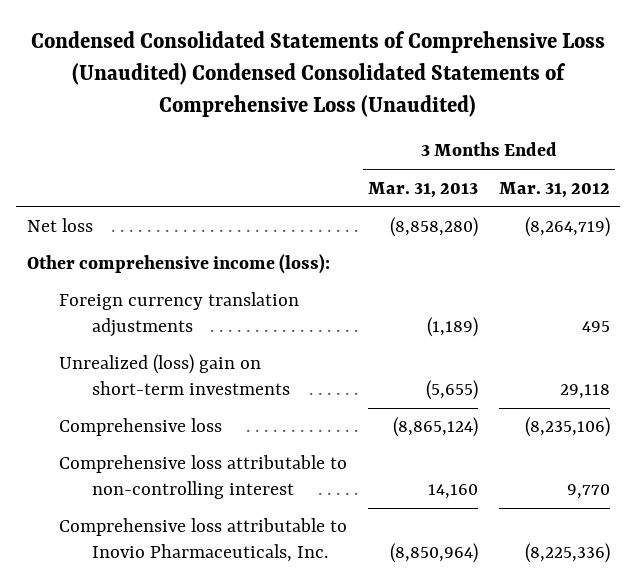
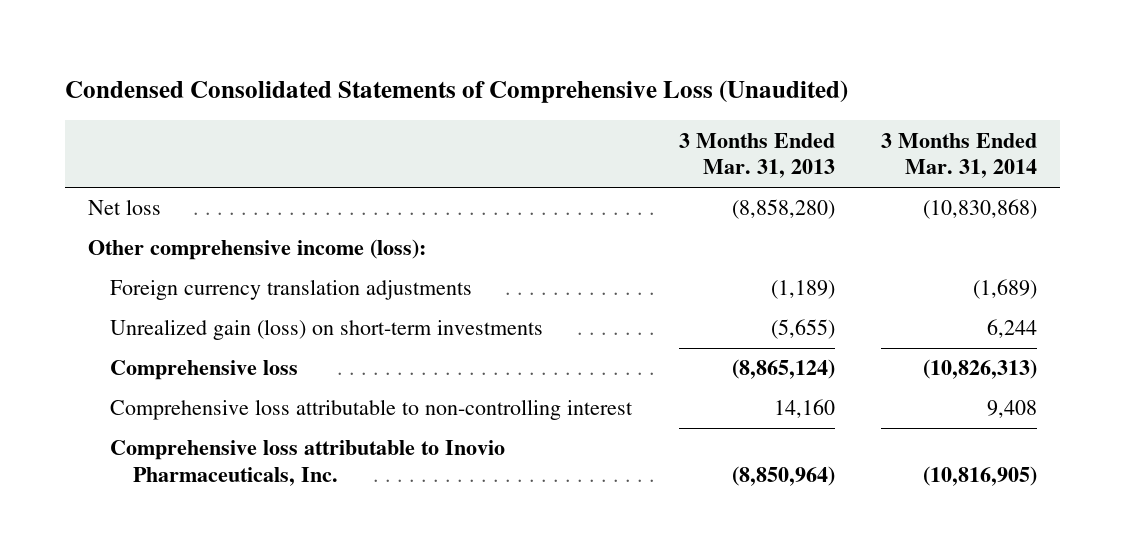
[31,31,606,117] Condensed Consolidated Statements of Comprehensive Loss (Unaudited) Condensed Consolidated Statements of Comprehensive Loss (Unaudited) -> [64,80,848,104] Condensed Consolidated Statements of Comprehensive Loss (Unaudited)
[498,181,610,198] Mar. 31, 2012 -> none
none -> [881,132,1038,179] 3 Months Ended Mar. 31, 2014
[59,354,290,395] Unrealized (loss) gain on short-term investments -> [110,319,544,341] Unrealized gain (loss) on short-term investments

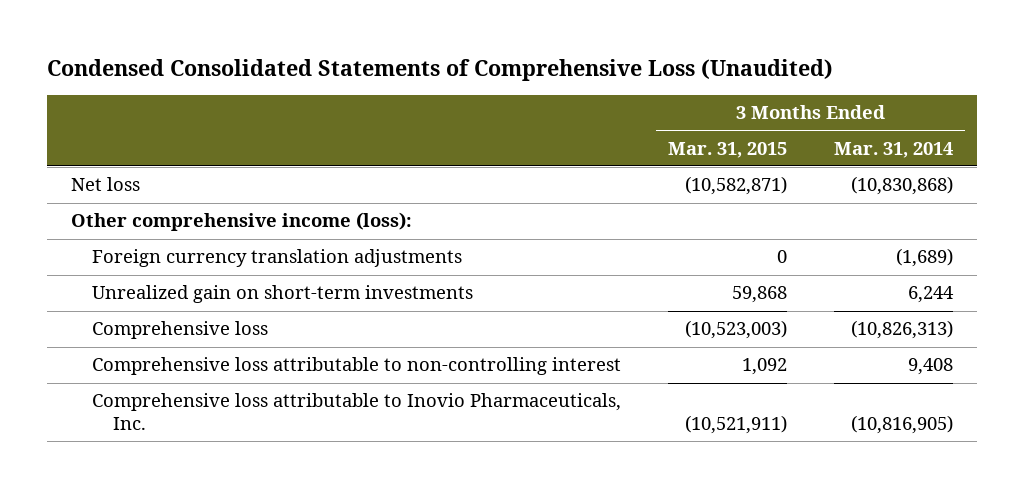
[678,132,835,179] 3 Months Ended Mar. 31, 2013 -> none
none -> [668,141,788,158] Mar. 31, 2015
[110,319,544,341] Unrealized gain (loss) on short-term investments -> [92,285,474,304] Unrealized gain on short-term investments

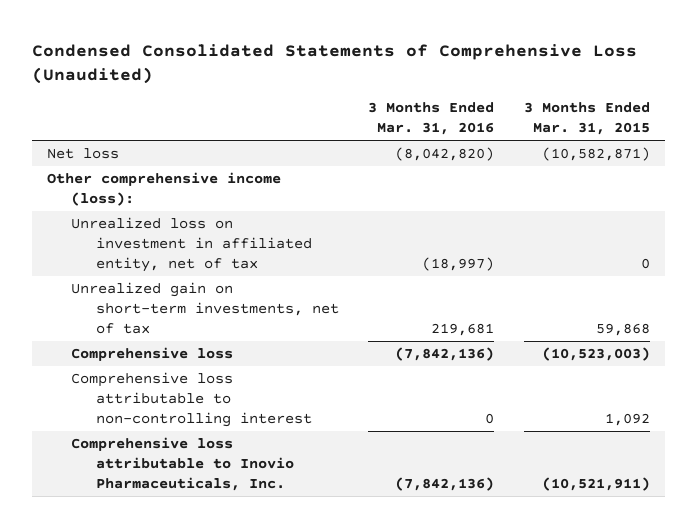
[834,141,954,158] Mar. 31, 2014 -> none
none -> [368,102,495,136] 3 Months Ended Mar. 31, 2016
[92,249,463,268] Foreign currency translation adjustments -> none
none -> [71,216,312,272] Unrealized loss on investment in affiliated entity, net of tax
[92,285,474,304] Unrealized gain on short-term investments -> [71,281,339,334] Unrealized gain on short-term investments, net of tax

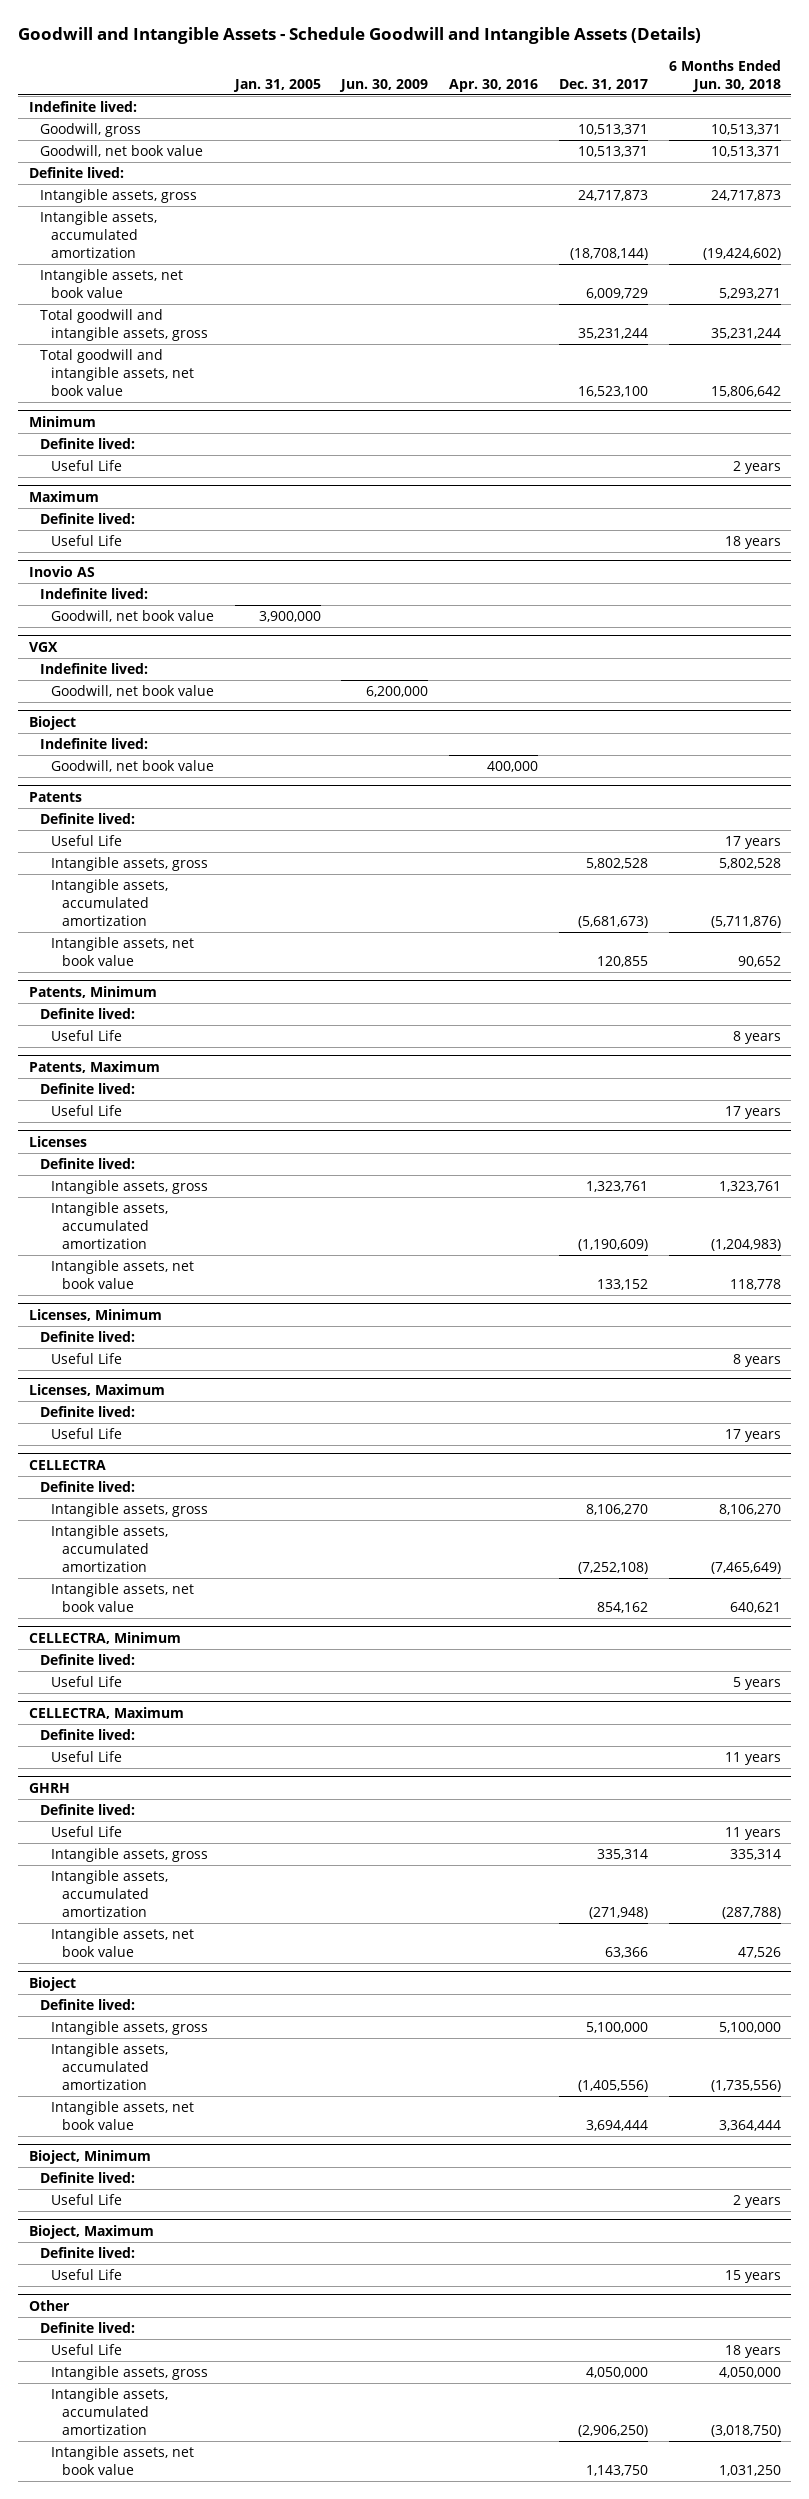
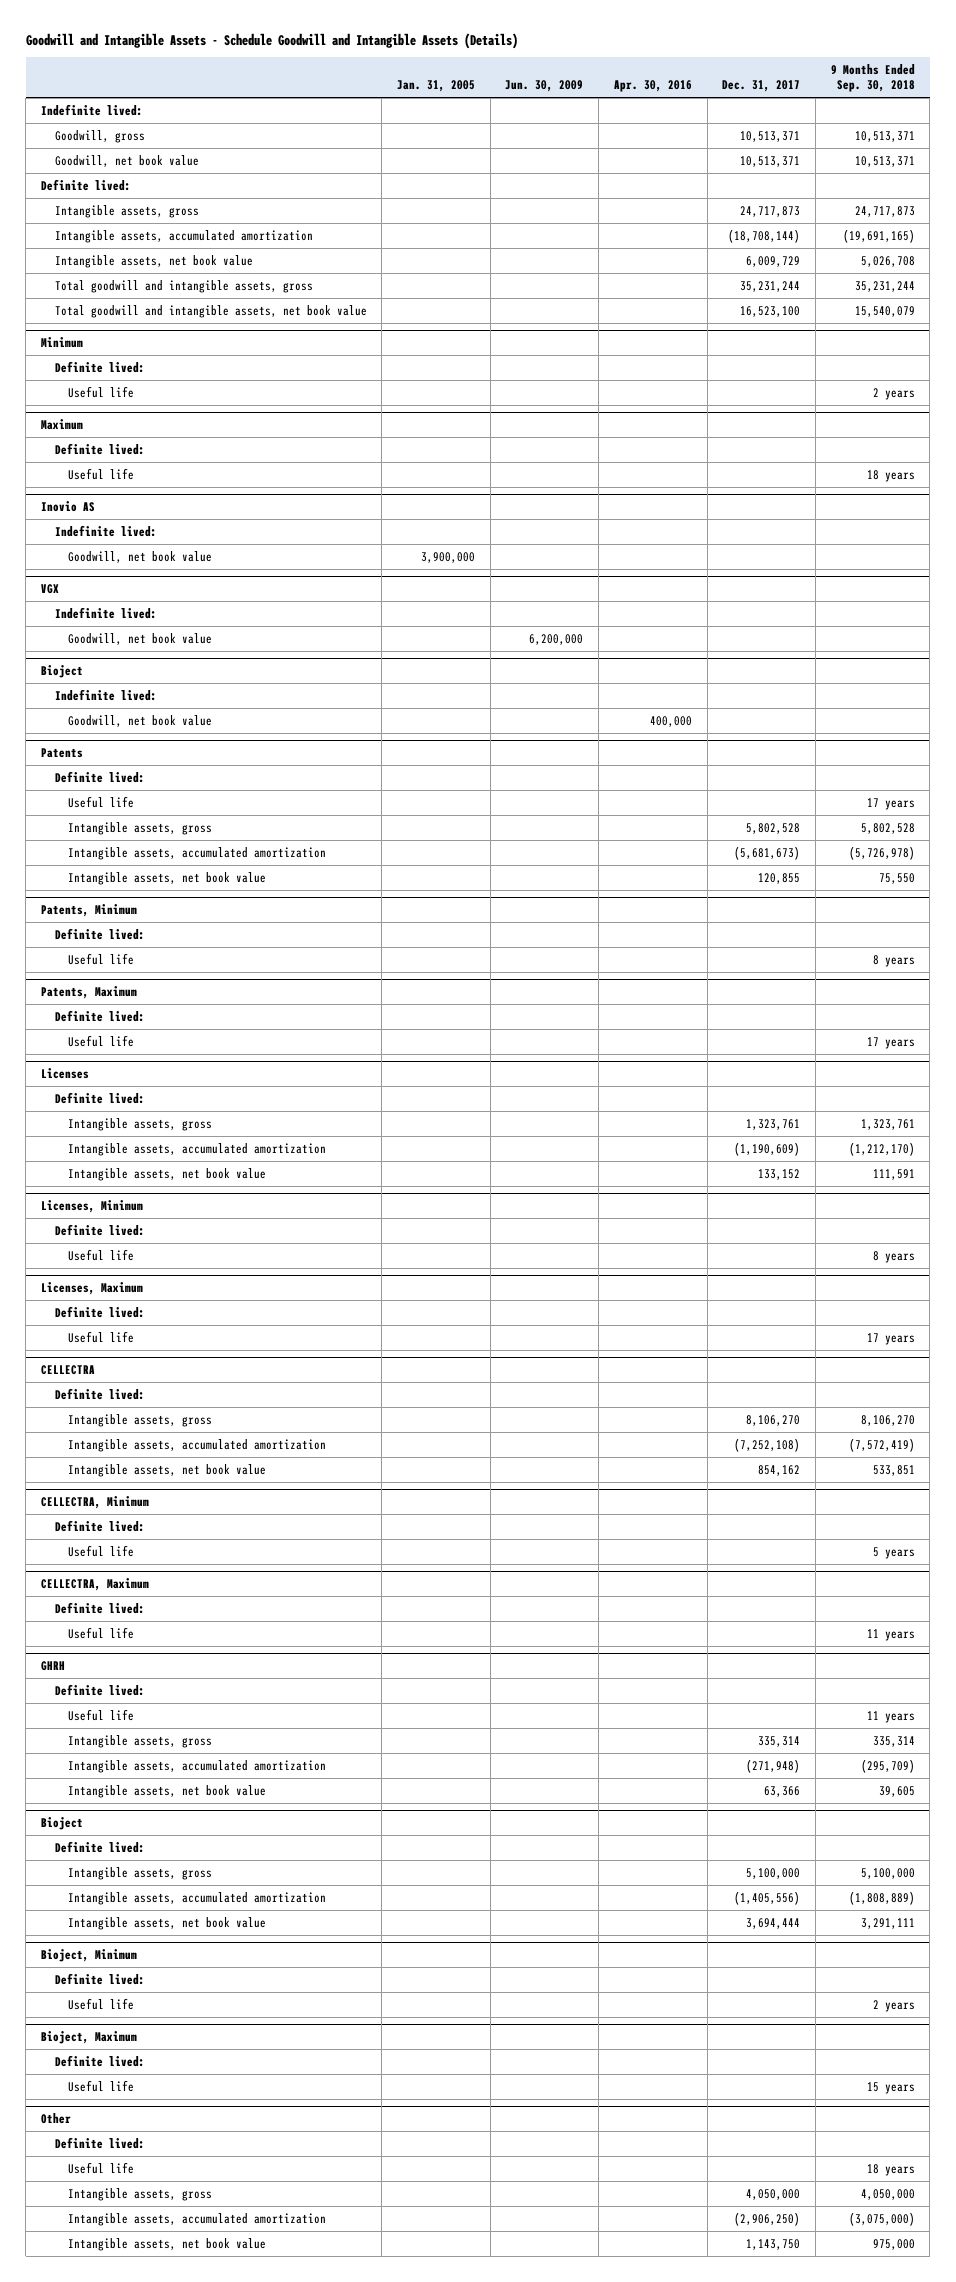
[668,59,781,92] 6 Months Ended Jun. 30, 2018 -> none
none -> [830,63,915,93] 9 Months Ended Sep. 30, 2018
[50,460,122,472] Useful Life -> [68,385,135,398] Useful life
[50,535,122,547] Useful Life -> [68,467,135,480] Useful life
[50,835,122,847] Useful Life -> [68,795,135,808] Useful life
[50,1030,122,1042] Useful Life -> [68,952,135,965] Useful life
[50,1105,122,1117] Useful Life -> [68,1034,135,1047] Useful life
[50,1353,122,1365] Useful Life -> [68,1248,135,1261] Useful life
[50,1428,122,1440] Useful Life -> [68,1330,135,1343] Useful life
[50,1676,122,1688] Useful Life -> [68,1544,135,1557] Useful life
[50,1751,122,1763] Useful Life -> [68,1626,135,1639] Useful life
[50,1826,122,1838] Useful Life -> [68,1708,135,1721] Useful life
[50,2194,122,2206] Useful Life -> [68,1997,135,2010] Useful life
[50,2269,122,2281] Useful Life -> [68,2079,135,2092] Useful life
[50,2344,122,2356] Useful Life -> [68,2161,135,2174] Useful life

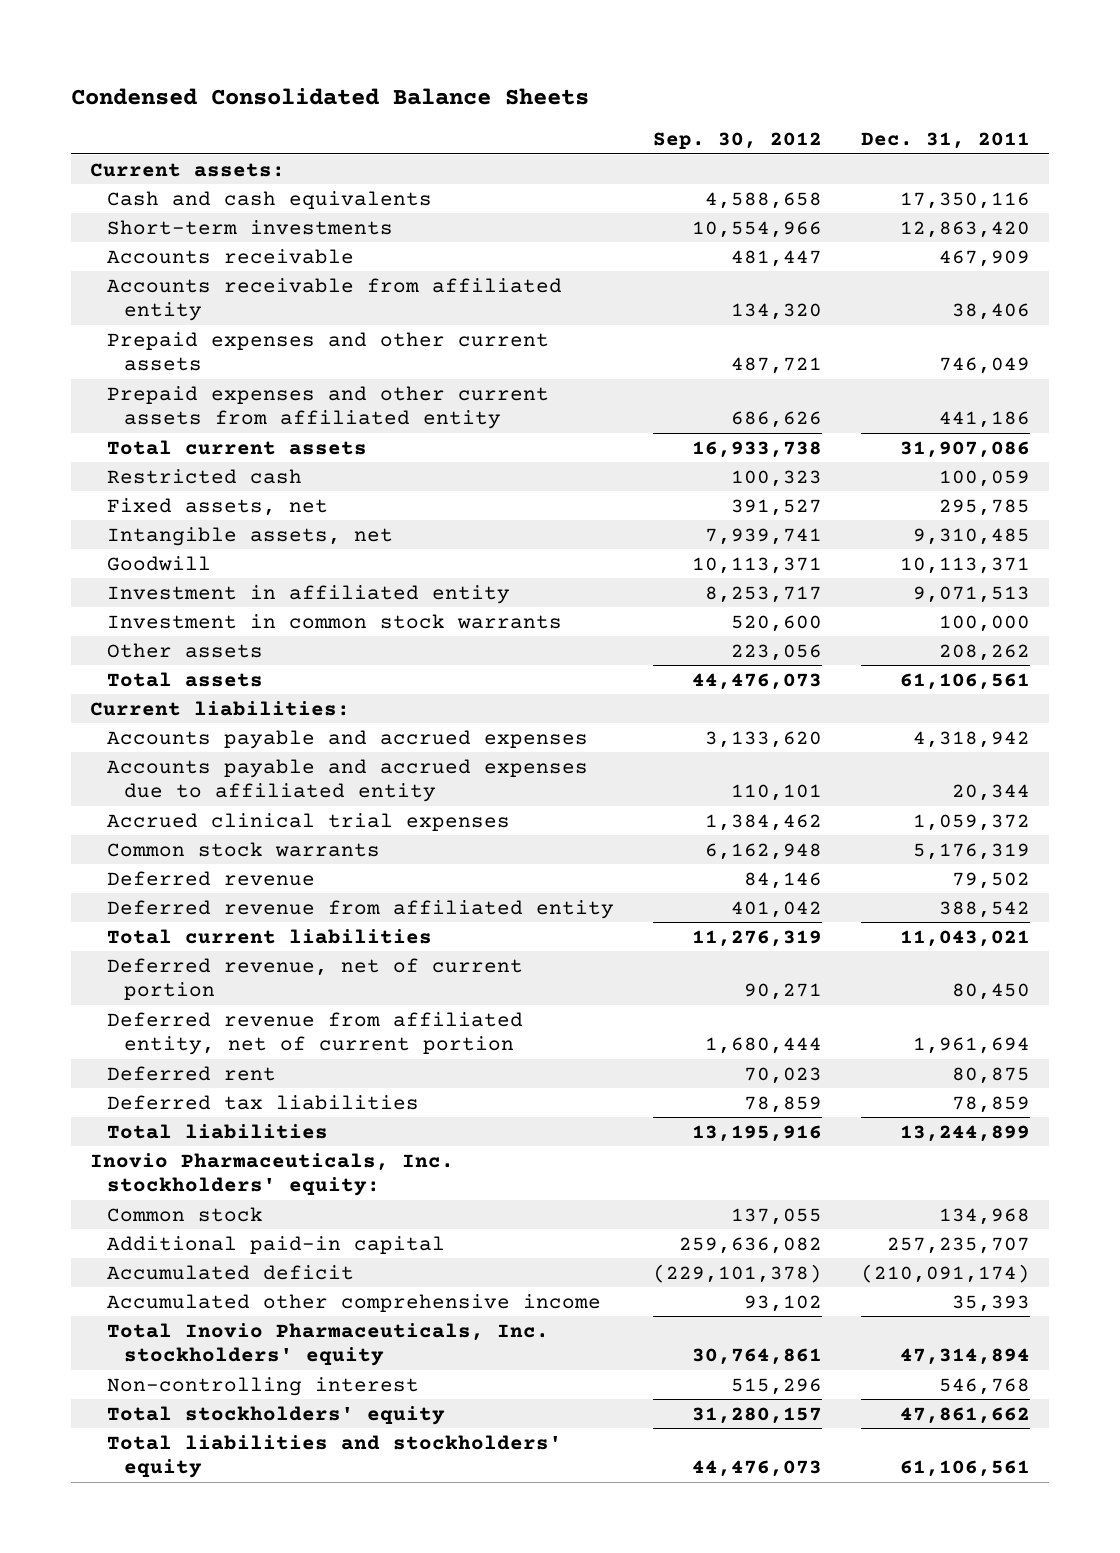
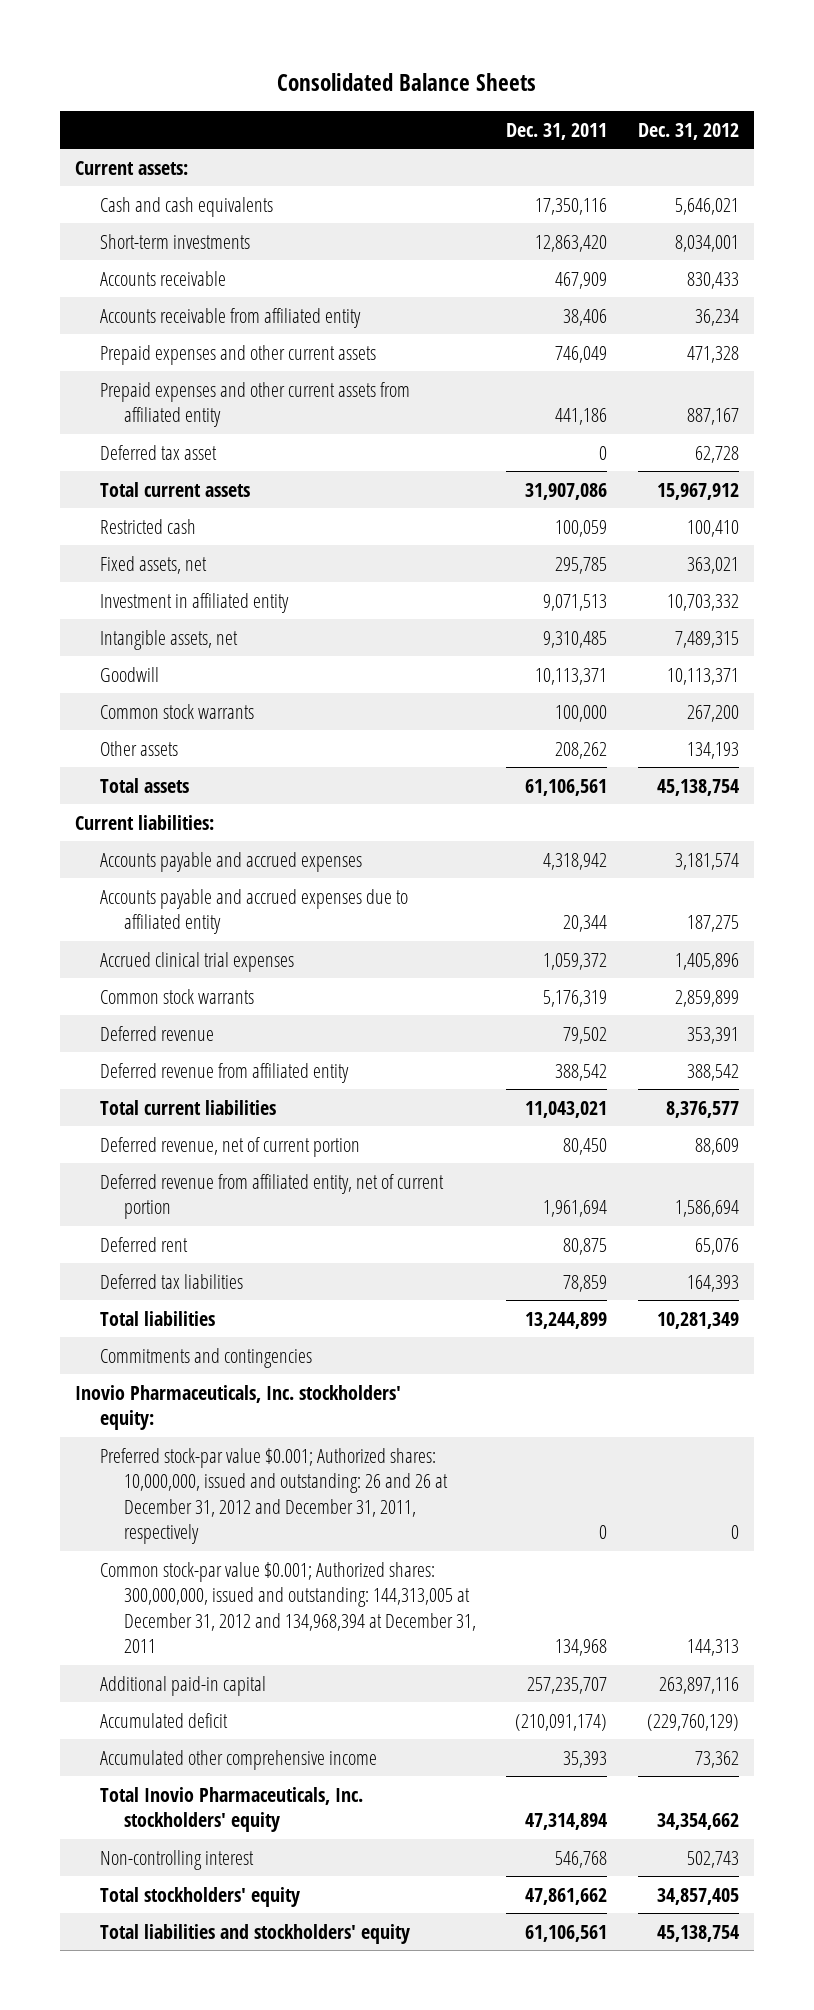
[71,87,590,105] Condensed Consolidated Balance Sheets -> [276,73,536,92] Consolidated Balance Sheets
[652,132,822,150] Sep. 30, 2012 -> none
none -> [637,122,739,140] Dec. 31, 2012
none -> [99,444,217,460] Deferred tax asset
[107,584,511,604] Investment in affiliated entity -> [99,592,289,613] Investment in affiliated entity
[107,613,563,629] Investment in common stock warrants -> [99,703,254,719] Common stock warrants
none -> [99,1347,312,1368] Commitments and contingencies
none -> [99,1447,448,1545] Preferred stock-par value $0.001; Authorized shares: 10,000,000, issued and outstanding: 26 and 26 at December 31, 2012 and December 31, 2011, respectively
[107,1206,264,1222] Common stock -> [99,1561,476,1654] Common stock-par value $0.001; Authorized shares: 300,000,000, issued and outstanding: 144,313,005 at December 31, 2012 and 134,968,394 at December 31, 2011

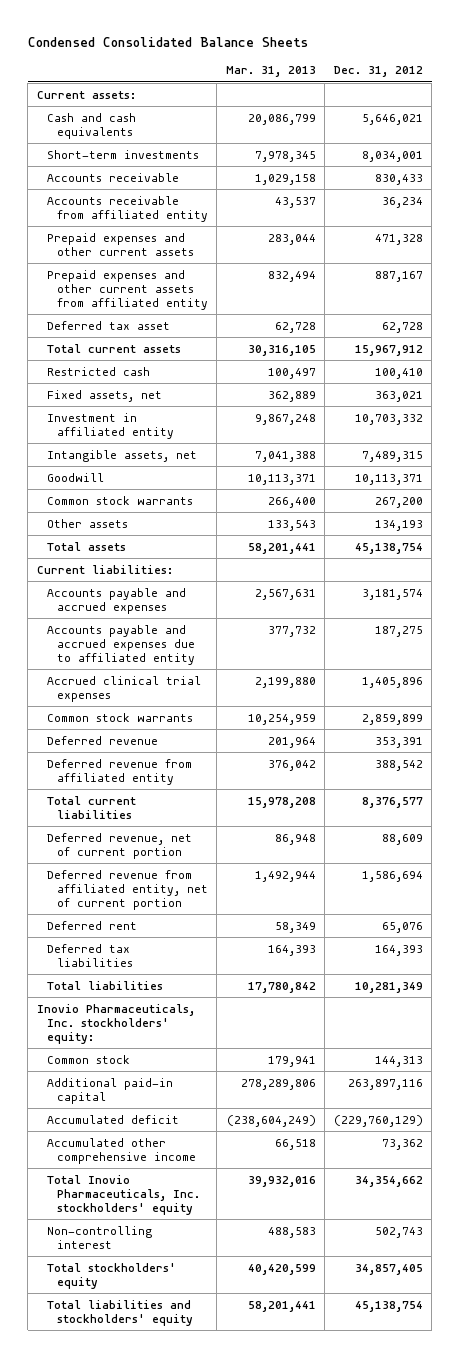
[276,73,536,92] Consolidated Balance Sheets -> [27,36,308,47] Condensed Consolidated Balance Sheets
[506,122,608,140] Dec. 31, 2011 -> none
none -> [225,66,316,78] Mar. 31, 2013
[99,1347,312,1368] Commitments and contingencies -> none
[99,1447,448,1545] Preferred stock-par value $0.001; Authorized shares: 10,000,000, issued and outstanding: 26 and 26 at December 31, 2012 and December 31, 2011, respectively -> none
[99,1561,476,1654] Common stock-par value $0.001; Authorized shares: 300,000,000, issued and outstanding: 144,313,005 at December 31, 2012 and 134,968,394 at December 31, 2011 -> [46,1054,130,1064] Common stock

